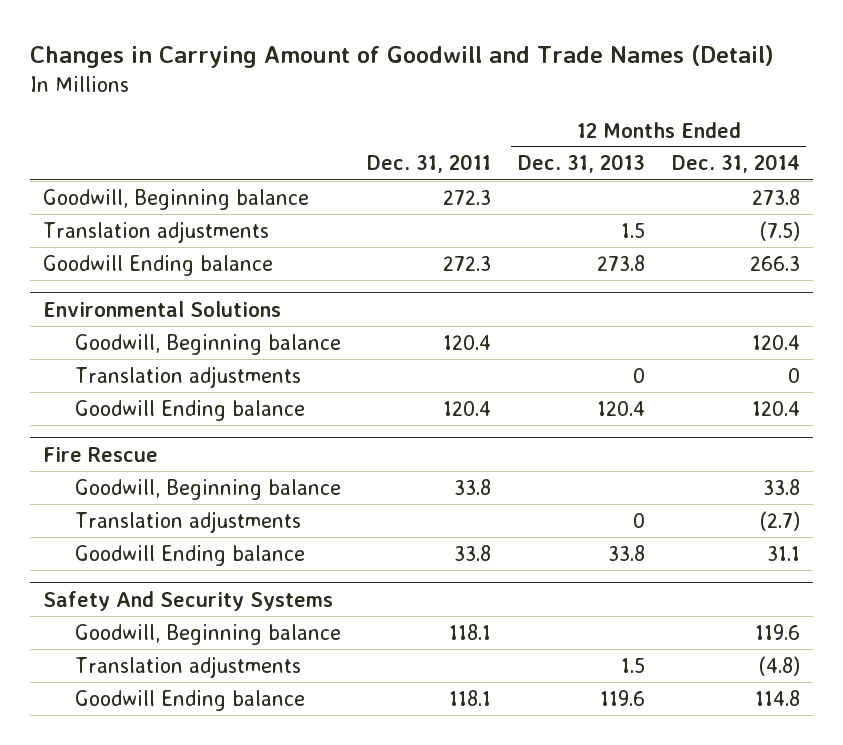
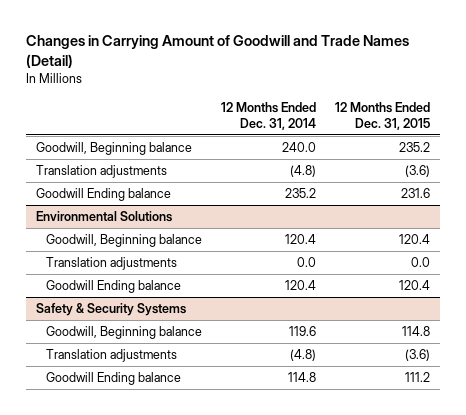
[367,154,492,174] Dec. 31, 2011 -> none
[518,154,646,174] Dec. 31, 2013 -> none
none -> [335,101,431,130] 12 Months Ended Dec. 31, 2015
[751,188,800,205] 273.8 -> [281,142,316,153] 240.0
[759,220,800,241] (7.5) -> [289,165,316,178] (4.8)
[749,255,800,271] 266.3 -> [284,188,316,199] 235.2
[787,367,800,383] 0 -> [296,257,316,268] 0.0
[43,446,159,462] Fire Rescue -> none
[74,478,341,500] Goodwill, Beginning balance -> none
[74,510,301,533] Translation adjustments -> none
[74,544,305,566] Goodwill Ending balance -> none
[43,590,334,611] Safety And Security Systems -> [35,303,186,317] Safety & Security Systems

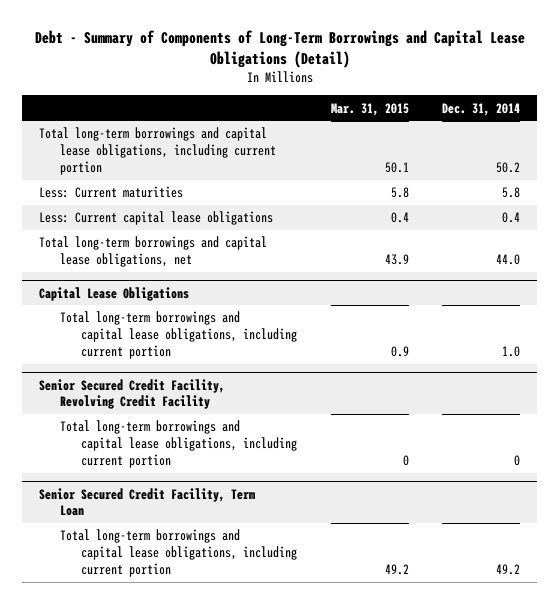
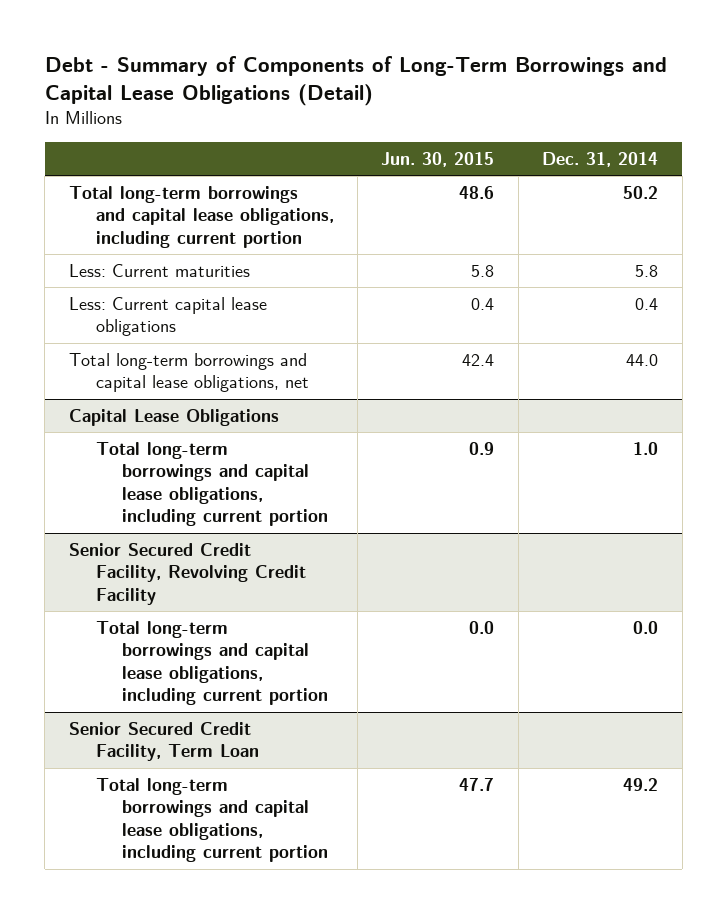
[330,102,409,116] Mar. 31, 2015 -> none
none -> [381,151,495,167] Jun. 30, 2015
[514,454,521,466] 0 -> [633,620,659,634] 0.0

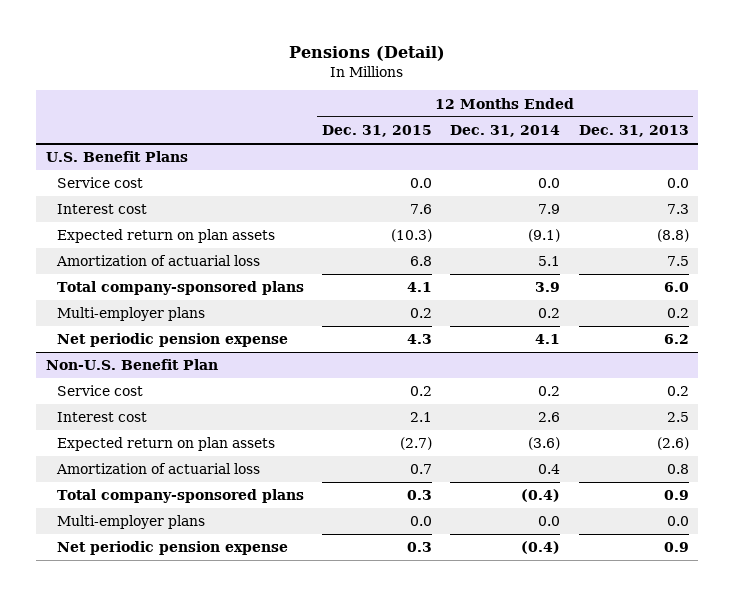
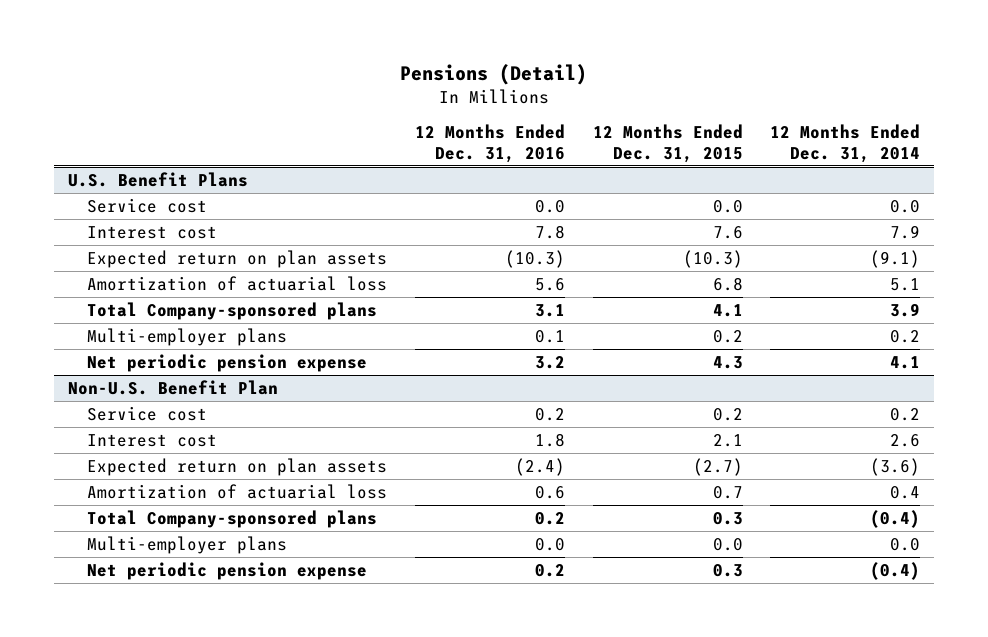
[578,124,689,137] Dec. 31, 2013 -> none
none -> [414,124,565,163] 12 Months Ended Dec. 31, 2016
[56,281,304,296] Total company-sponsored plans -> [87,301,378,320] Total Company-sponsored plans
[56,489,304,504] Total company-sponsored plans -> [87,509,378,528] Total Company-sponsored plans

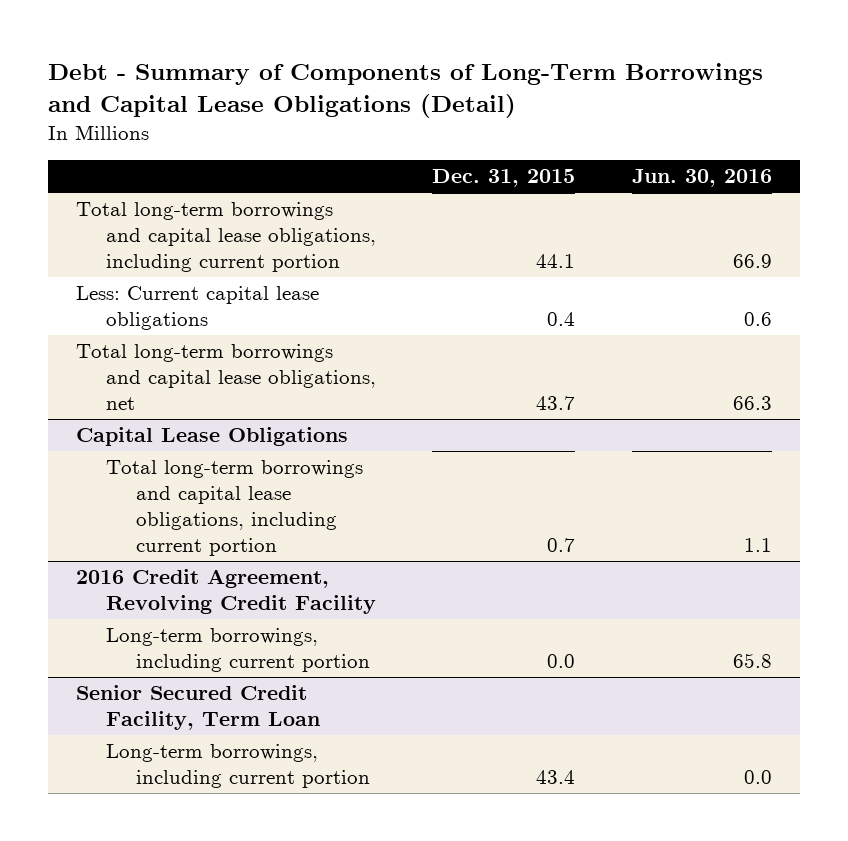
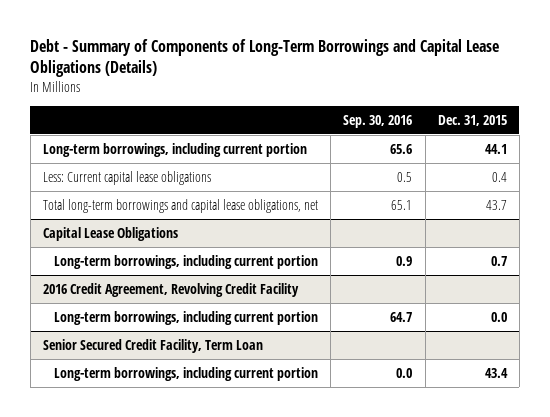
[47,62,763,118] Debt - Summary of Components of Long-Term Borrowings and Capital Lease Obligations (Detail) -> [30,38,500,78] Debt - Summary of Components of Long-Term Borrowings and Capital Lease Obligations (Details)
[631,169,772,188] Jun. 30, 2016 -> none
none -> [343,114,413,128] Sep. 30, 2016
[75,202,376,272] Total long-term borrowings and capital lease obligations, including current portion -> [43,142,308,157] Long-term borrowings, including current portion
[105,460,363,556] Total long-term borrowings and capital lease obligations, including current portion -> [53,254,318,269] Long-term borrowings, including current portion

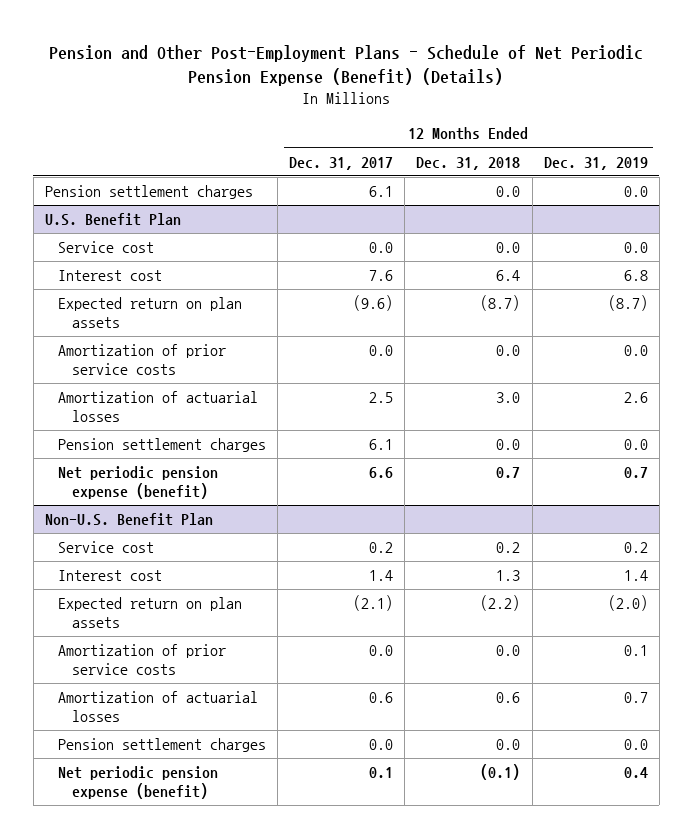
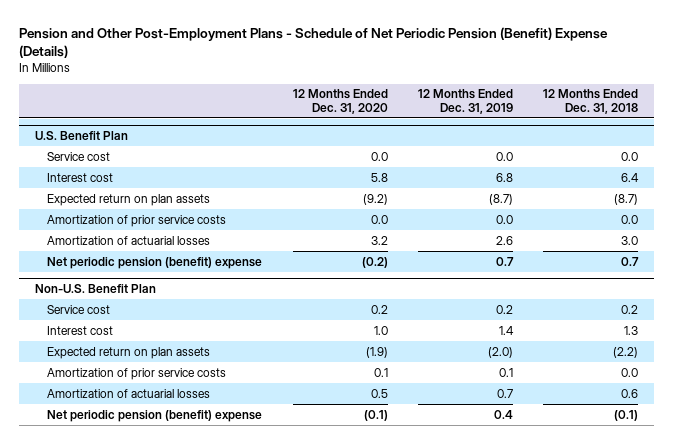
[49,44,644,86] Pension and Other Post-Employment Plans - Schedule of Net Periodic Pension Expense (Benefit) (Details) -> [19,26,609,58] Pension and Other Post-Employment Plans - Schedule of Net Periodic Pension (Benefit) Expense (Details)
[289,156,394,170] Dec. 31, 2017 -> none
none -> [292,89,388,114] 12 Months Ended Dec. 31, 2020
[44,185,253,200] Pension settlement charges -> none
[58,438,267,453] Pension settlement charges -> none
[58,466,219,500] Net periodic pension expense (benefit) -> [47,256,263,269] Net periodic pension (benefit) expense
[58,738,267,753] Pension settlement charges -> none
[58,766,219,800] Net periodic pension expense (benefit) -> [47,409,263,422] Net periodic pension (benefit) expense

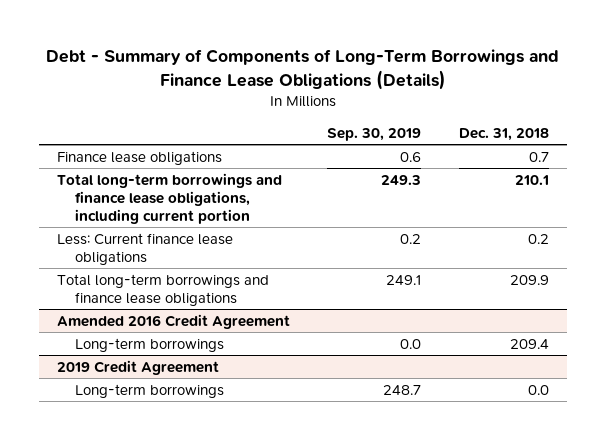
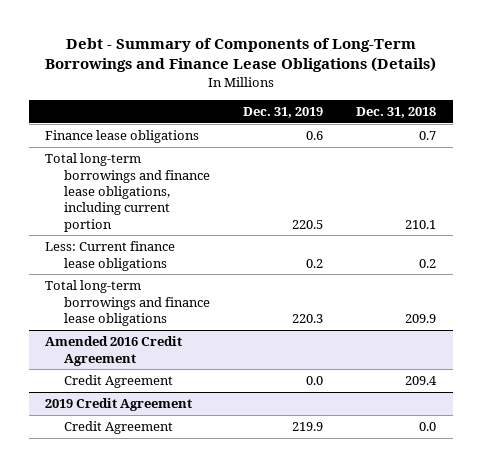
[327,127,422,141] Sep. 30, 2019 -> none
none -> [243,107,324,119] Dec. 31, 2019
[74,337,224,352] Long-term borrowings -> [63,375,173,389] Credit Agreement
[74,383,224,398] Long-term borrowings -> [63,421,173,435] Credit Agreement

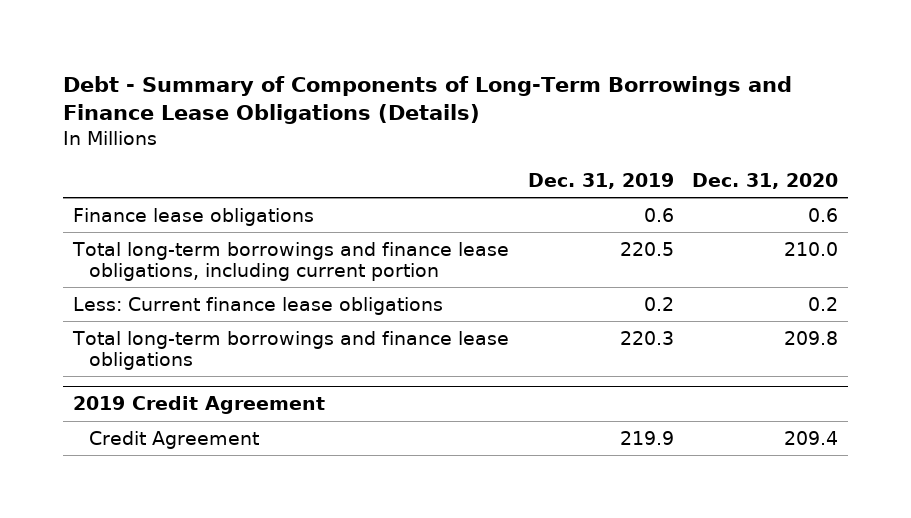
[356,107,437,119] Dec. 31, 2018 -> none
none -> [692,173,839,190] Dec. 31, 2020
[45,336,183,366] Amended 2016 Credit Agreement -> none
[63,375,173,389] Credit Agreement -> none

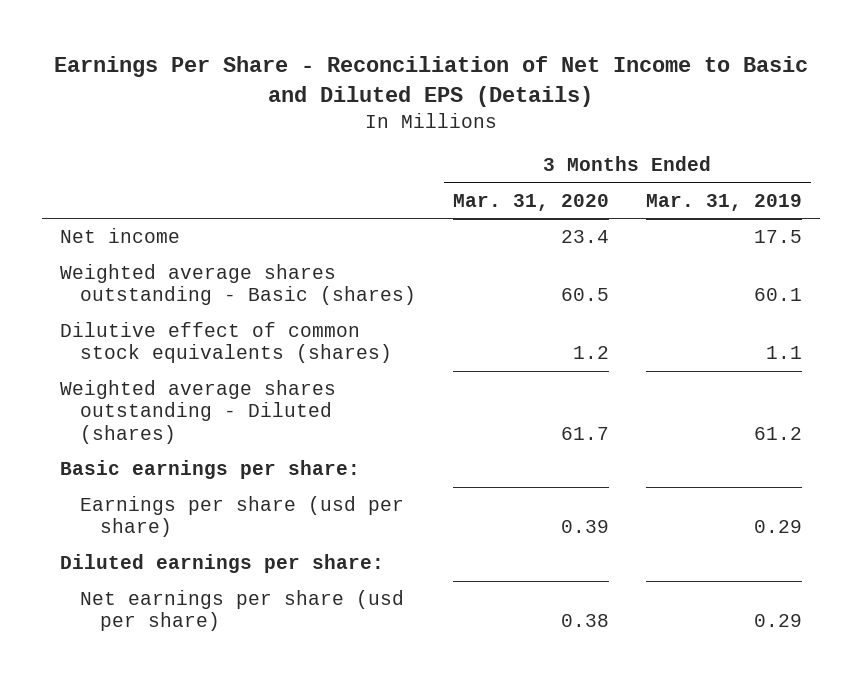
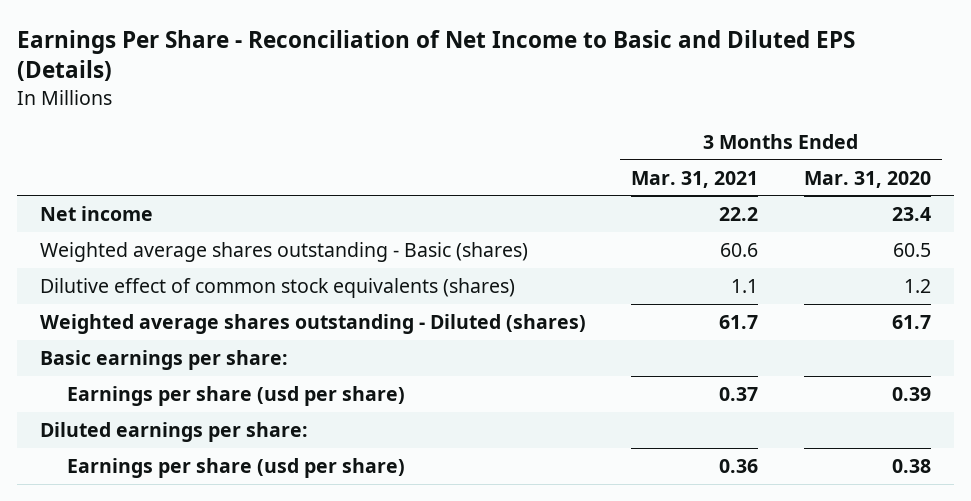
[645,193,802,211] Mar. 31, 2019 -> none
none -> [631,170,759,188] Mar. 31, 2021
[80,590,405,632] Net earnings per share (usd per share) -> [66,457,405,478] Earnings per share (usd per share)

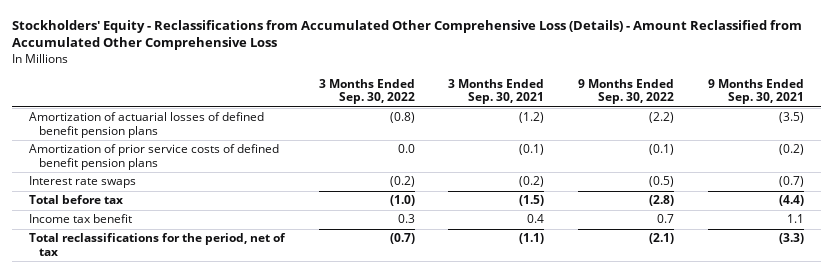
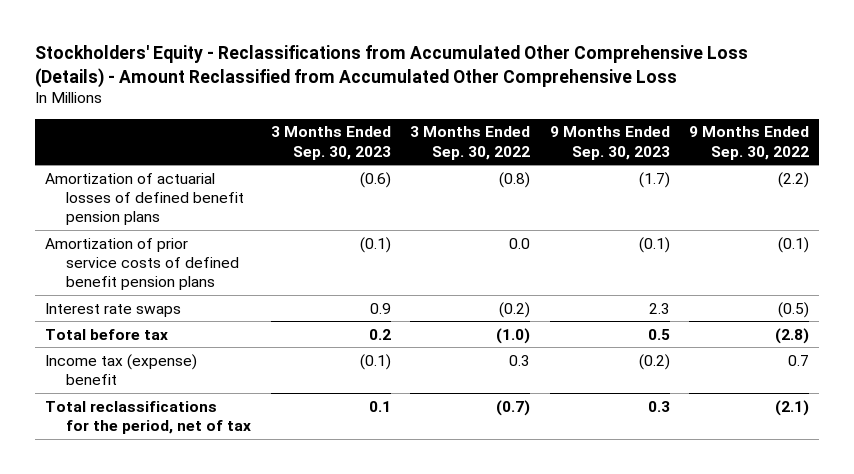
[448,78,545,105] 3 Months Ended Sep. 30, 2021 -> none
[707,78,804,105] 9 Months Ended Sep. 30, 2021 -> none
none -> [270,126,391,160] 3 Months Ended Sep. 30, 2023
none -> [549,126,670,160] 9 Months Ended Sep. 30, 2023
[28,214,132,224] Income tax benefit -> [44,353,197,385] Income tax (expense) benefit

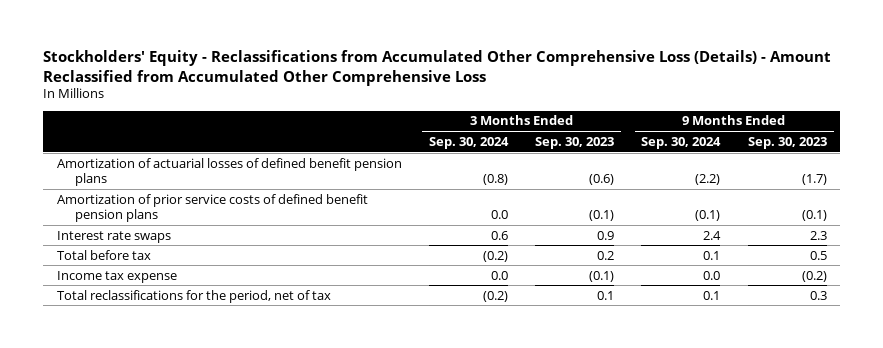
[410,126,531,160] 3 Months Ended Sep. 30, 2022 -> none
[689,126,810,160] 9 Months Ended Sep. 30, 2022 -> none
none -> [428,136,509,149] Sep. 30, 2024
none -> [641,136,722,149] Sep. 30, 2024
[44,353,197,385] Income tax (expense) benefit -> [56,270,177,283] Income tax expense

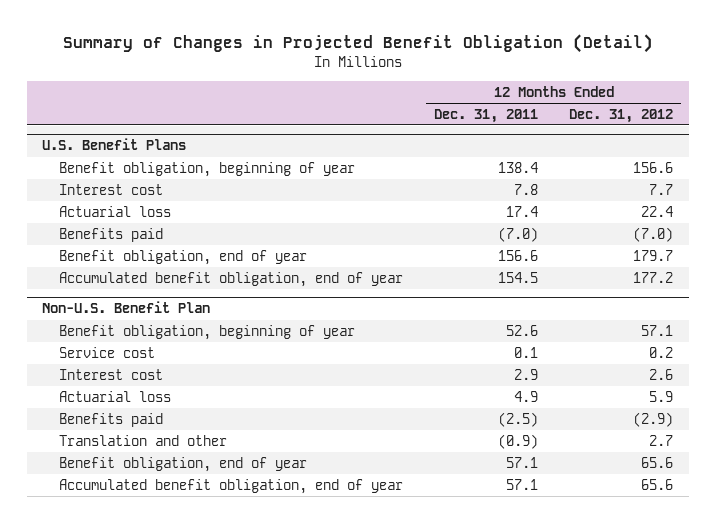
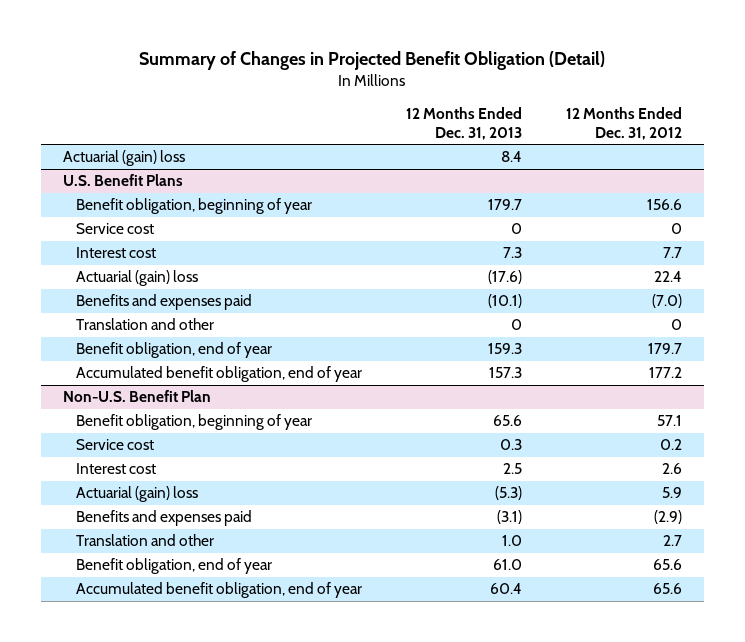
[434,108,539,123] Dec. 31, 2011 -> none
none -> [406,106,523,140] 12 Months Ended Dec. 31, 2013
none -> [62,150,185,167] Actuarial (gain) loss
none -> [76,223,155,235] Service cost
[58,205,171,217] Actuarial loss -> [76,270,199,287] Actuarial (gain) loss
[58,227,163,242] Benefits paid -> [76,294,253,311] Benefits and expenses paid
none -> [76,318,215,331] Translation and other
[58,390,171,402] Actuarial loss -> [76,486,199,503] Actuarial (gain) loss
[58,412,163,427] Benefits paid -> [76,510,253,527] Benefits and expenses paid

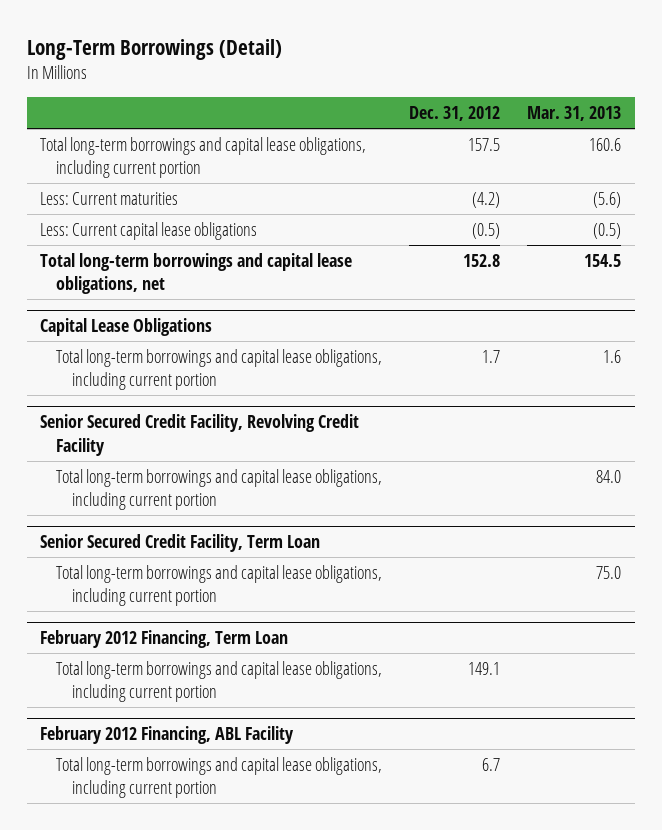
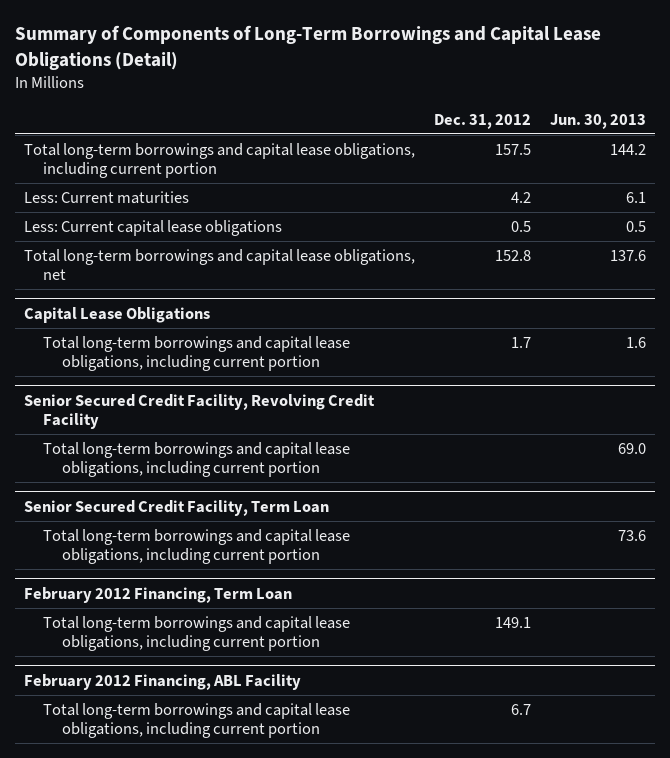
[26,38,282,60] Long-Term Borrowings (Detail) -> [14,25,601,70] Summary of Components of Long-Term Borrowings and Capital Lease Obligations (Detail)
[527,106,622,122] Mar. 31, 2013 -> none
none -> [549,113,646,129] Jun. 30, 2013
[472,191,501,208] (4.2) -> [510,191,531,203] 4.2
[472,222,501,239] (0.5) -> [510,220,531,232] 0.5

